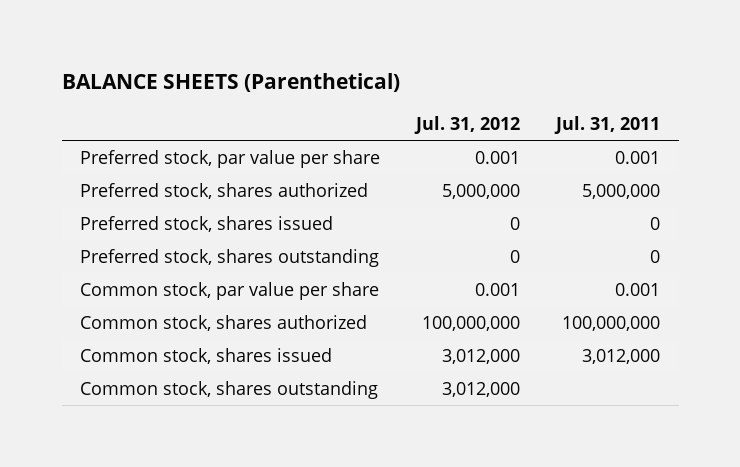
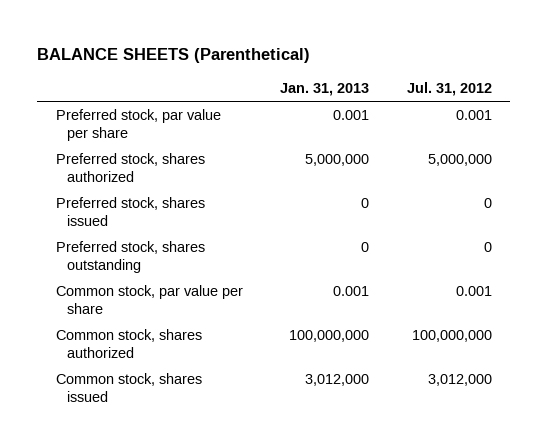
[554,116,661,135] Jul. 31, 2011 -> none
none -> [280,82,370,96] Jan. 31, 2013
[79,380,378,399] Common stock, shares outstanding -> none

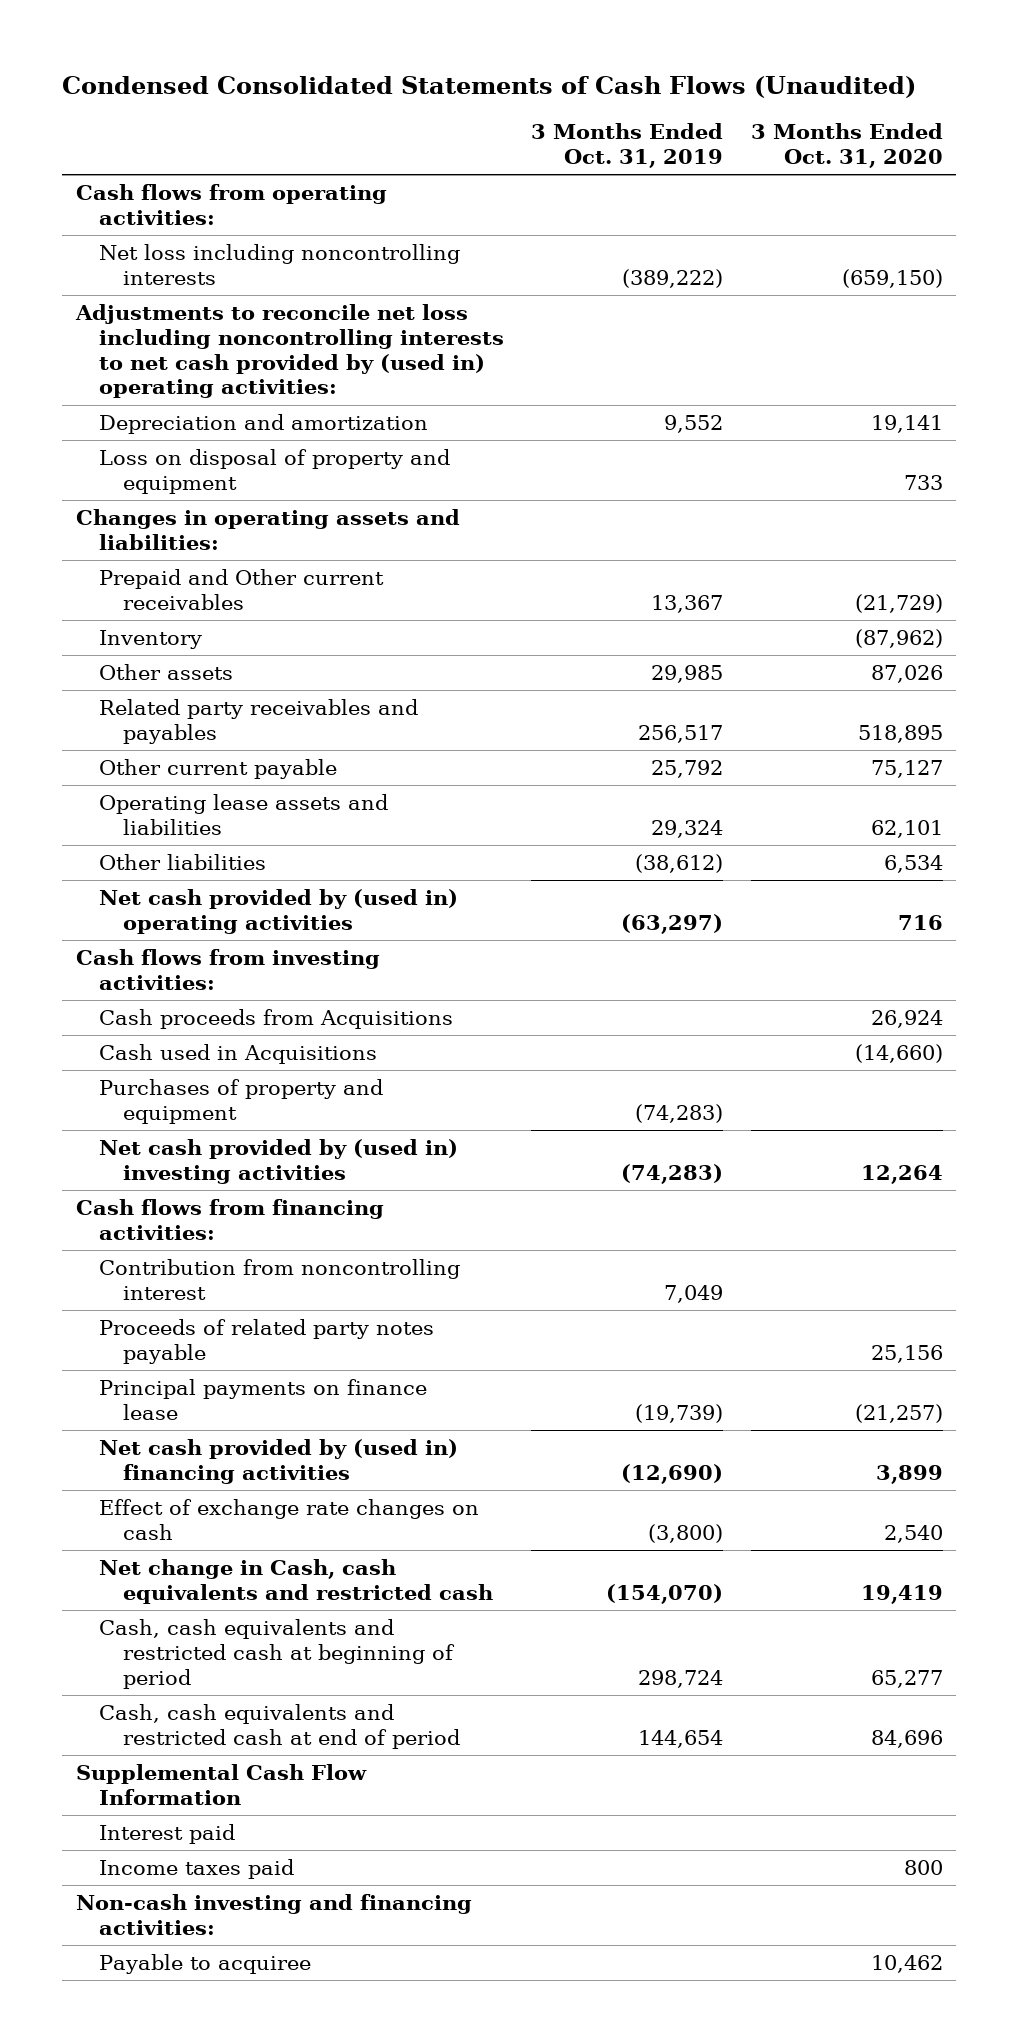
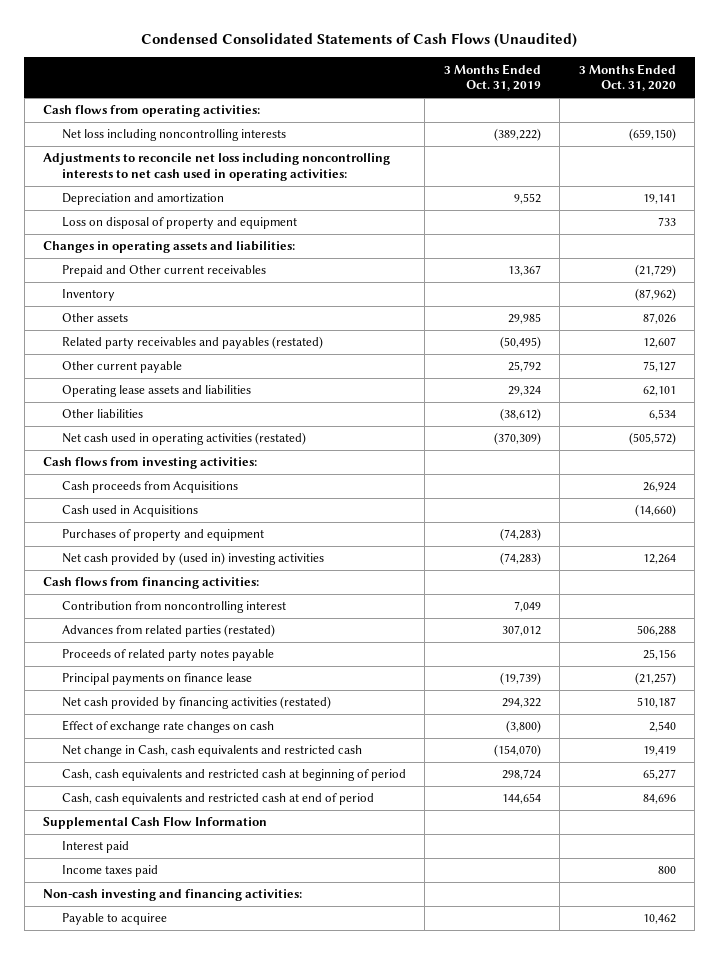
[74,304,505,399] Adjustments to reconcile net loss including noncontrolling interests to net cash provided by (used in) operating activities: -> [43,153,391,182] Adjustments to reconcile net loss including noncontrolling interests to net cash used in operating activities:
[99,699,419,744] Related party receivables and payables -> [61,336,323,350] Related party receivables and payables (restated)
[638,724,724,743] 256,517 -> [499,336,541,350] (50,495)
[857,724,943,743] 518,895 -> [642,337,676,349] 12,607
[99,889,459,934] Net cash provided by (used in) operating activities -> [61,432,306,446] Net cash used in operating activities (restated)
[621,913,724,934] (63,297) -> [493,432,541,446] (370,309)
[897,914,943,930] 716 -> [628,432,676,446] (505,572)
none -> [61,624,275,638] Advances from related parties (restated)
[99,1439,459,1484] Net cash provided by (used in) financing activities -> [61,696,331,710] Net cash provided by financing activities (restated)
[621,1463,724,1484] (12,690) -> [501,698,541,709] 294,322
[875,1464,943,1484] 3,899 -> [636,697,676,709] 510,187

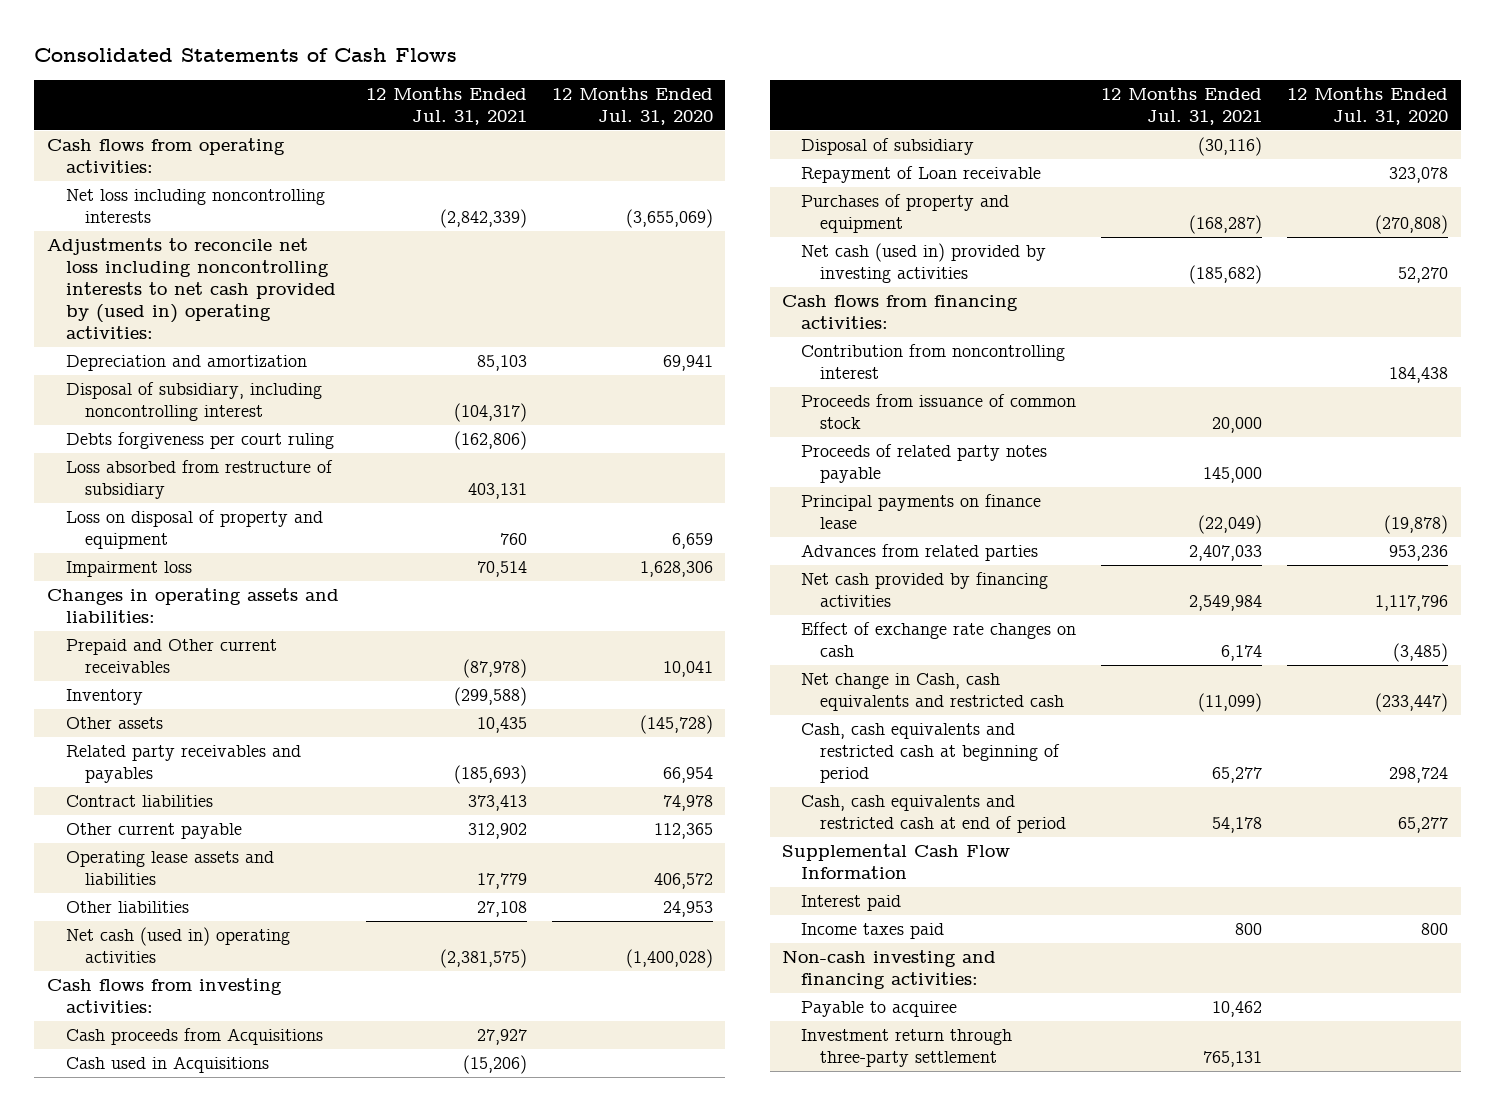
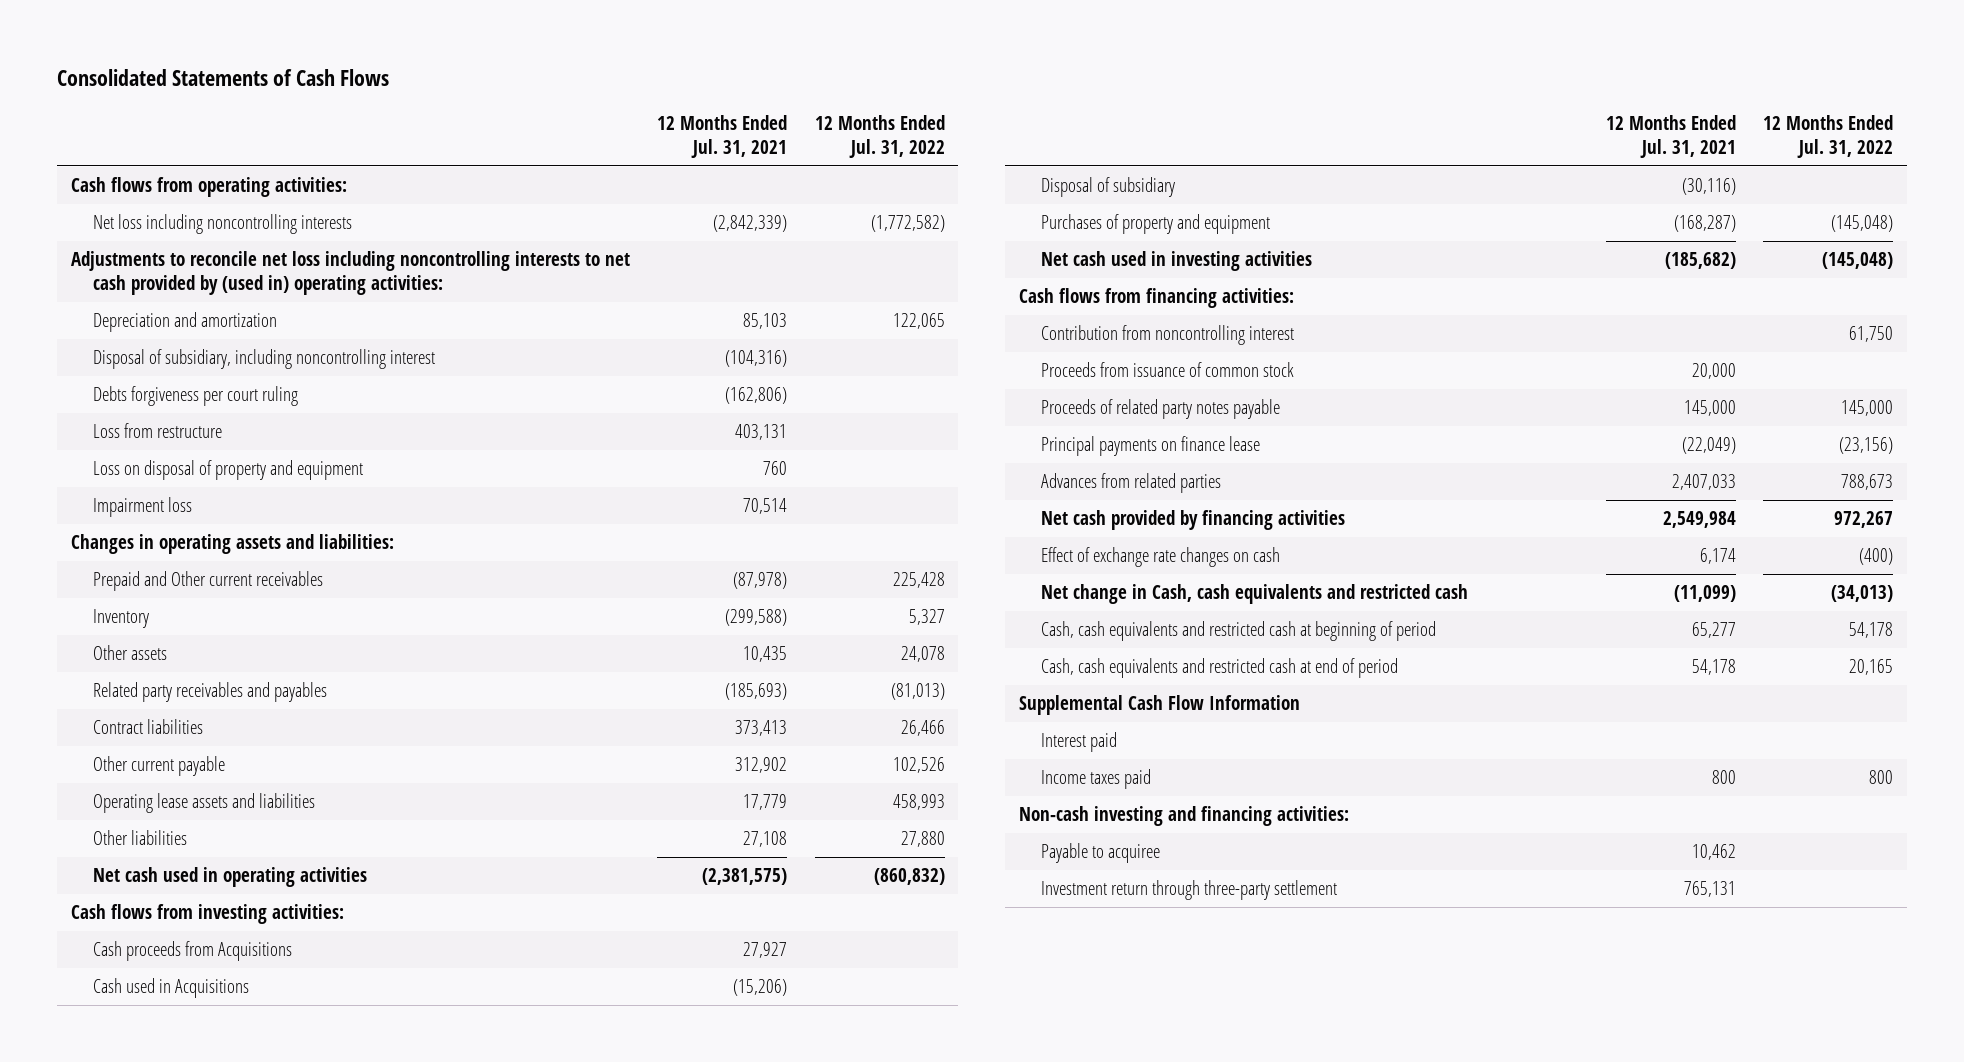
[551,86,713,125] 12 Months Ended Jul. 31, 2020 -> none
none -> [814,114,945,158] 12 Months Ended Jul. 31, 2022
[453,403,527,423] (104,317) -> [725,350,788,368] (104,316)
[65,460,333,500] Loss absorbed from restructure of subsidiary -> [92,423,222,439] Loss from restructure
[65,927,290,964] Net cash (used in) operating activities -> [92,867,367,888] Net cash used in operating activities
[801,166,1042,184] Repayment of Loan receivable -> none
[801,243,1047,284] Net cash (used in) provided by investing activities -> [1041,251,1313,272] Net cash used in investing activities

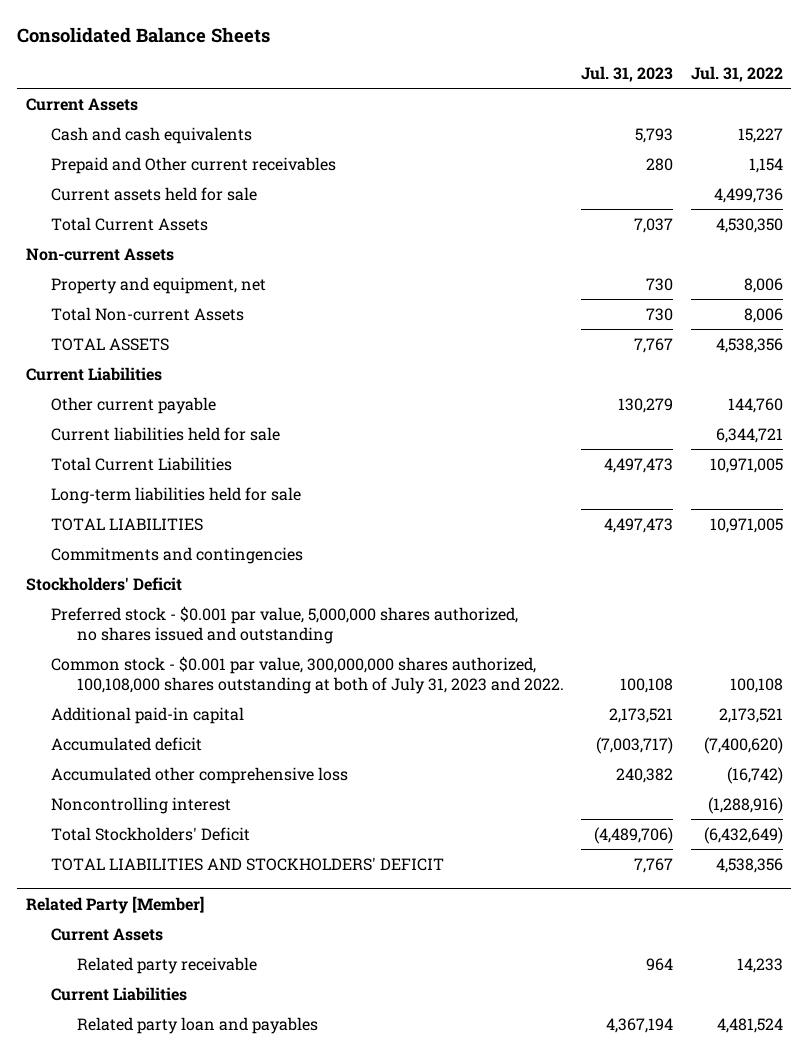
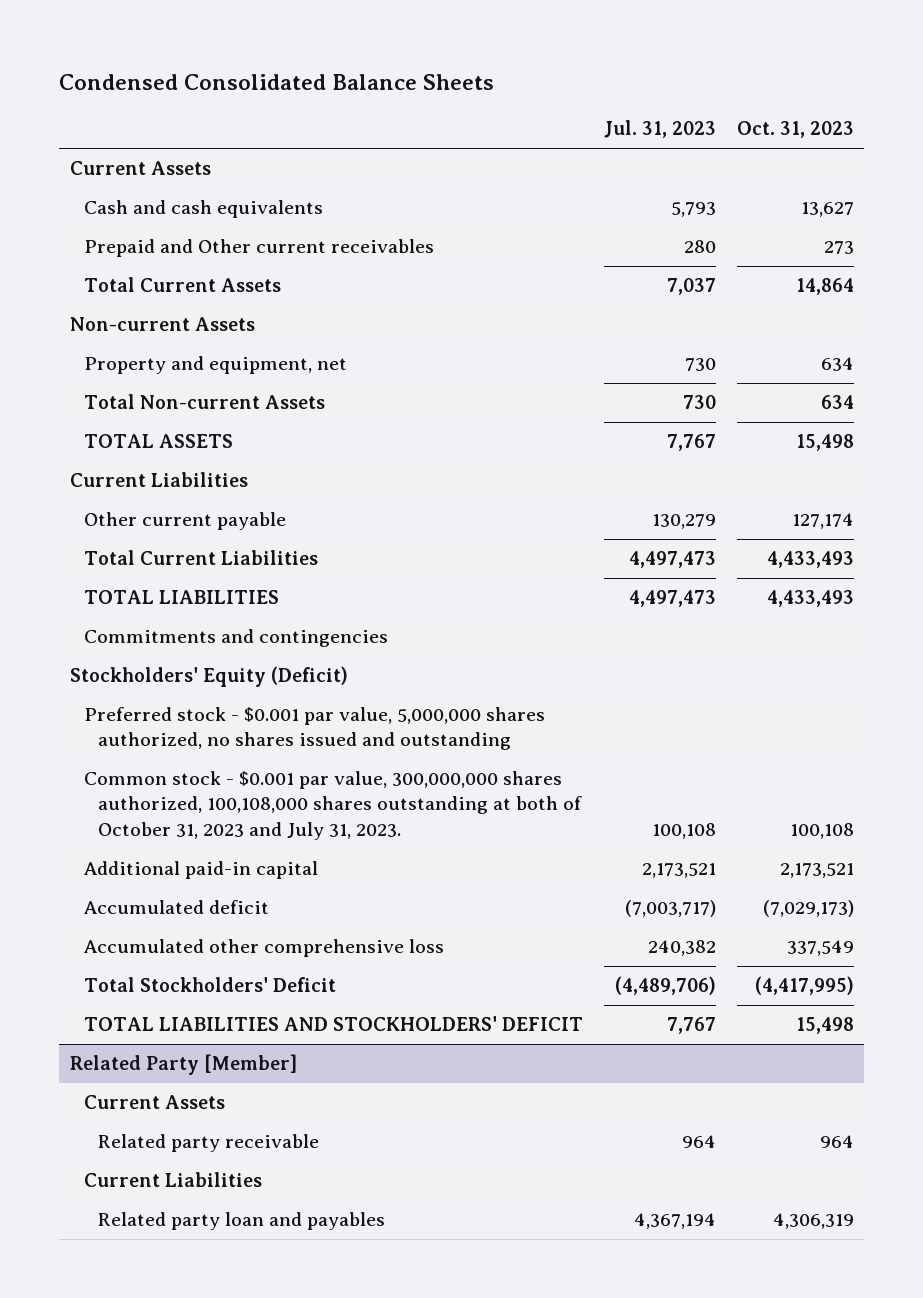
[17,27,271,44] Consolidated Balance Sheets -> [59,73,495,90] Condensed Consolidated Balance Sheets
[690,65,783,82] Jul. 31, 2022 -> none
none -> [736,121,854,139] Oct. 31, 2023
[51,186,258,201] Current assets held for sale -> none
[51,426,281,441] Current liabilities held for sale -> none
[51,486,302,504] Long-term liabilities held for sale -> none
[26,576,183,591] Stockholders' Deficit -> [69,666,348,688] Stockholders' Equity (Deficit)
[51,655,564,694] Common stock - $0.001 par value, 300,000,000 shares authorized, 100,108,000 shares outstanding at both of July 31, 2023 and 2022. -> [84,771,583,840] Common stock - $0.001 par value, 300,000,000 shares authorized, 100,108,000 shares outstanding at both of October 31, 2023 and July 31, 2023.
[51,796,232,814] Noncontrolling interest -> none

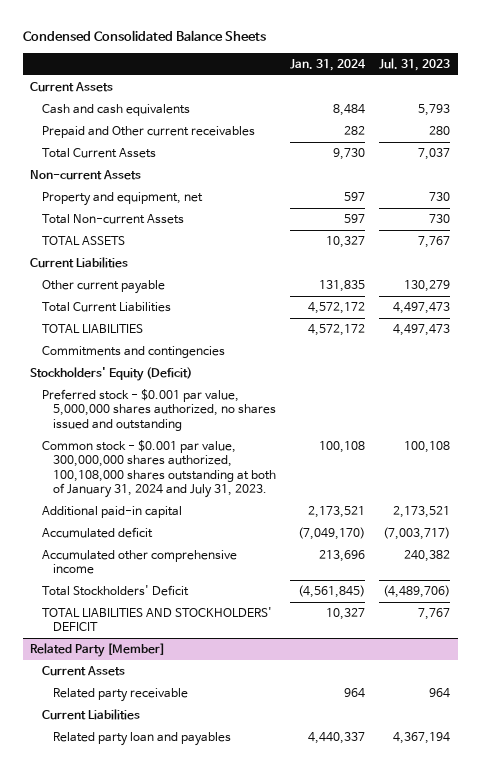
[736,121,854,139] Oct. 31, 2023 -> none
none -> [290,58,367,71] Jan. 31, 2024
[84,771,583,840] Common stock - $0.001 par value, 300,000,000 shares authorized, 100,108,000 shares outstanding at both of October 31, 2023 and July 31, 2023. -> [41,440,276,498] Common stock - $0.001 par value, 300,000,000 shares authorized, 100,108,000 shares outstanding at both of January 31, 2024 and July 31, 2023.
[84,939,445,958] Accumulated other comprehensive loss -> [41,550,237,575] Accumulated other comprehensive income

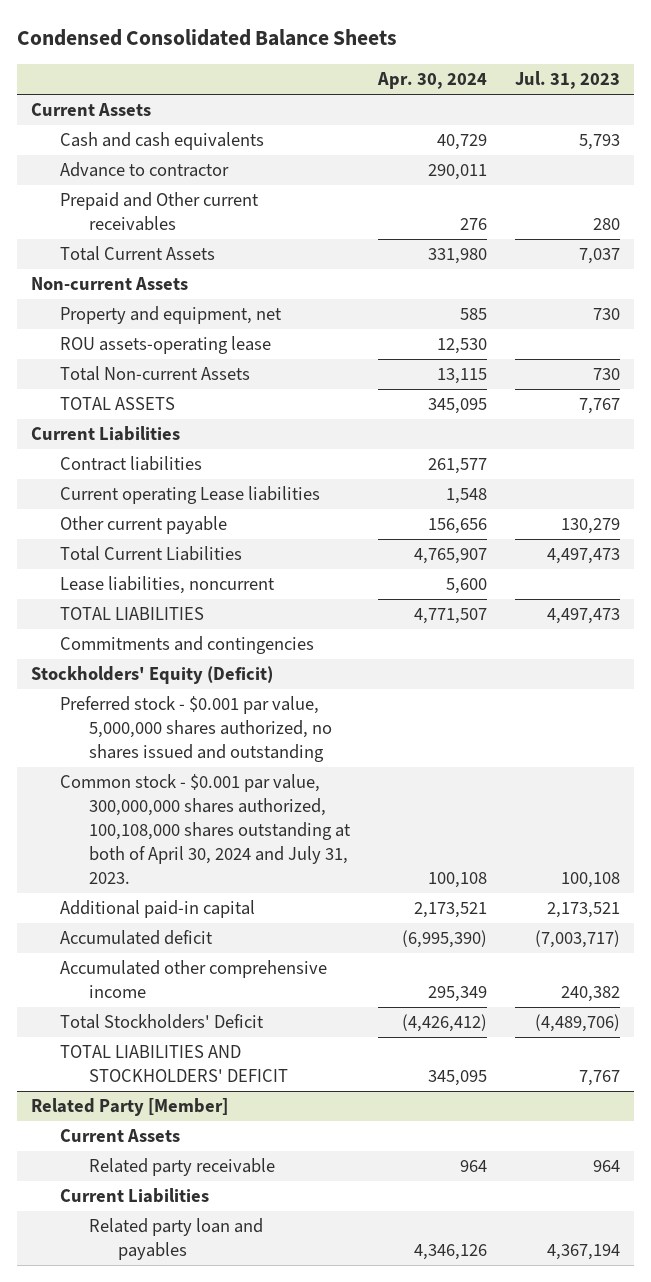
[290,58,367,71] Jan. 31, 2024 -> none
none -> [377,72,488,90] Apr. 30, 2024
none -> [59,162,229,178] Advance to contractor
none -> [59,336,271,355] ROU assets-operating lease
none -> [59,456,202,472] Contract liabilities
none -> [59,486,320,505] Current operating Lease liabilities
none -> [59,576,275,595] Lease liabilities, noncurrent
[41,440,276,498] Common stock - $0.001 par value, 300,000,000 shares authorized, 100,108,000 shares outstanding at both of January 31, 2024 and July 31, 2023. -> [59,774,352,885] Common stock - $0.001 par value, 300,000,000 shares authorized, 100,108,000 shares outstanding at both of April 30, 2024 and July 31, 2023.

